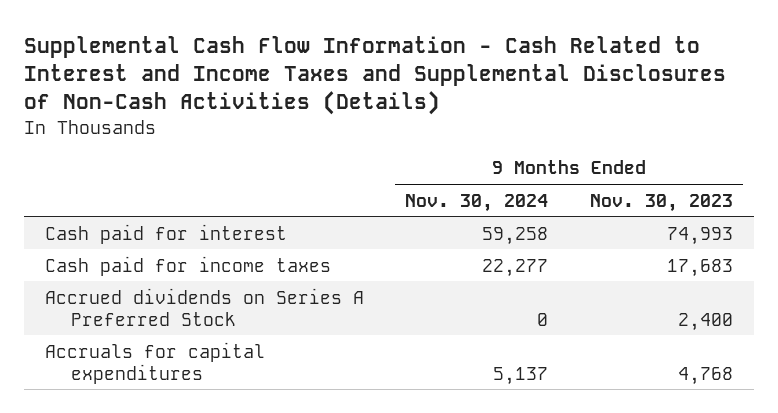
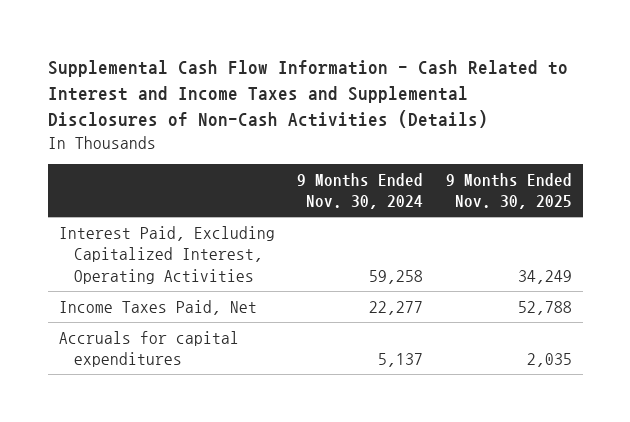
[589,193,733,212] Nov. 30, 2023 -> none
none -> [445,172,572,210] 9 Months Ended Nov. 30, 2025
[45,287,365,326] Accrued dividends on Series A Preferred Stock -> none
[45,223,288,244] Cash paid for interest -> [58,225,275,284] Interest Paid, Excluding Capitalized Interest, Operating Activities
[45,255,332,276] Cash paid for income taxes -> [58,299,257,315] Income Taxes Paid, Net

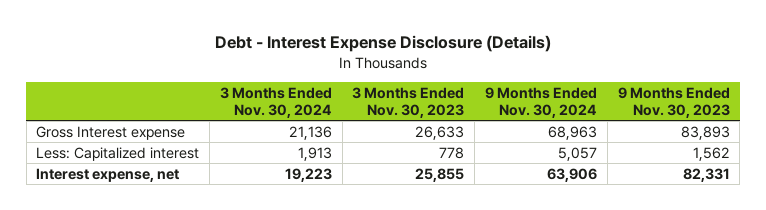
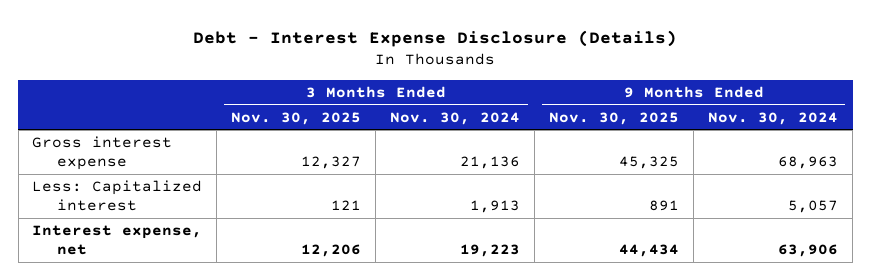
[352,86,465,118] 3 Months Ended Nov. 30, 2023 -> none
[617,86,730,118] 9 Months Ended Nov. 30, 2023 -> none
none -> [231,111,362,125] Nov. 30, 2025
none -> [549,111,680,125] Nov. 30, 2025
[36,125,186,140] Gross Interest expense -> [32,136,173,171] Gross interest expense

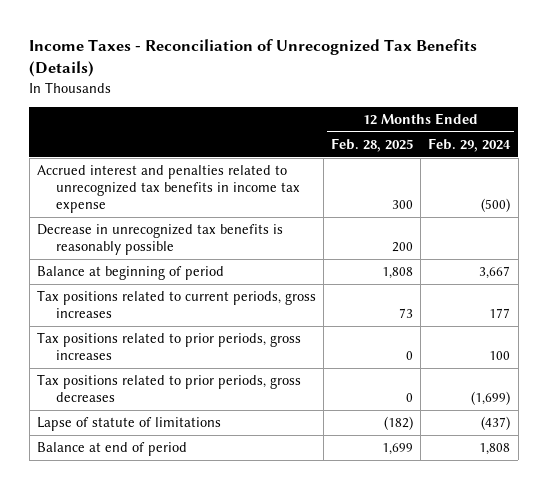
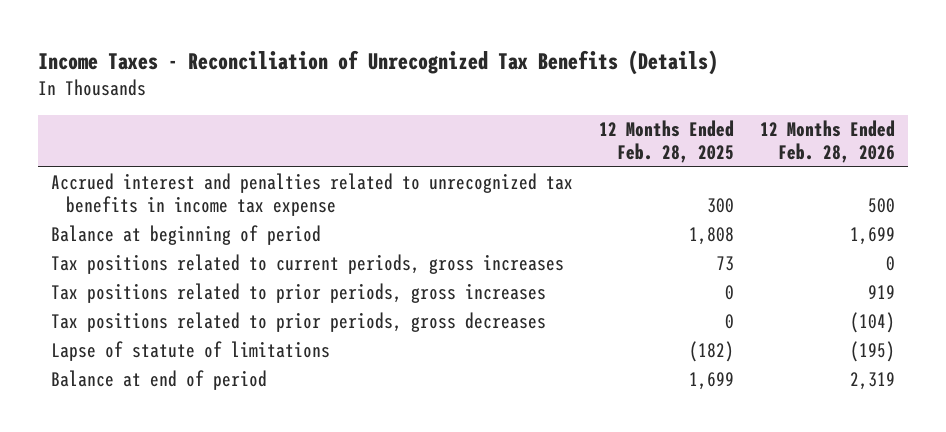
[428,137,512,152] Feb. 29, 2024 -> none
none -> [760,120,896,164] 12 Months Ended Feb. 28, 2026
[36,224,283,256] Decrease in unrecognized tax benefits is reasonably possible -> none

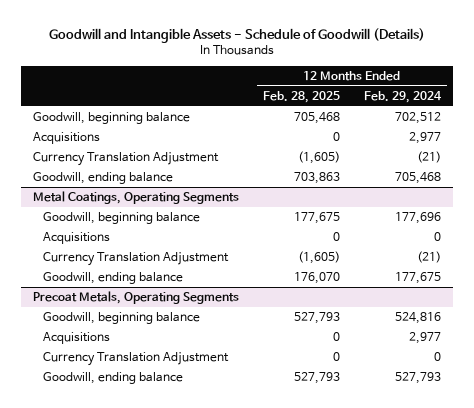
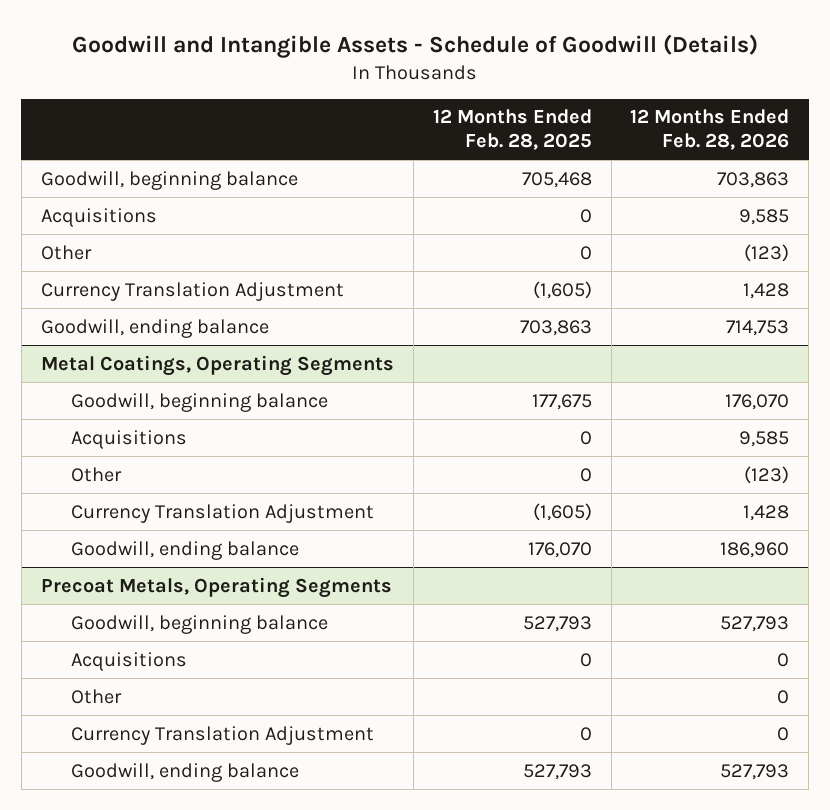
[363,90,442,103] Feb. 29, 2024 -> none
none -> [630,109,790,151] 12 Months Ended Feb. 28, 2026
none -> [40,244,92,260] Other
none -> [71,466,123,482] Other
none -> [71,688,123,704] Other

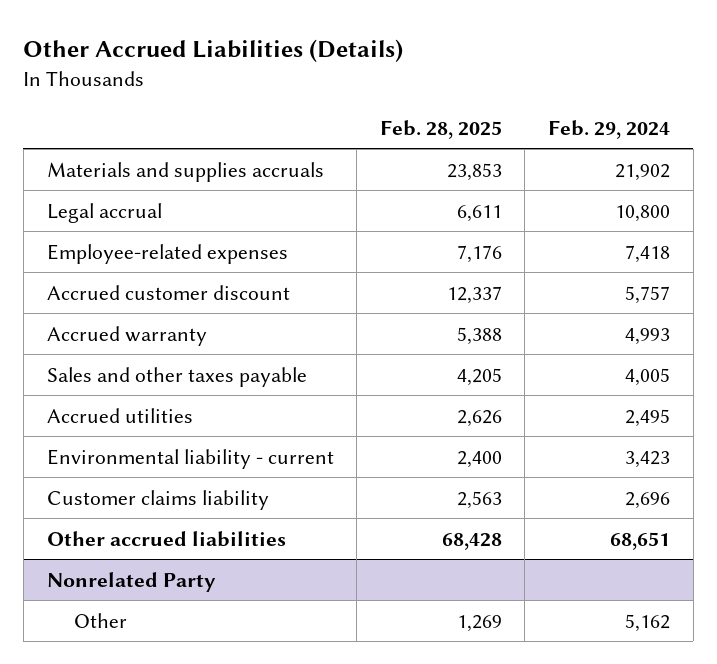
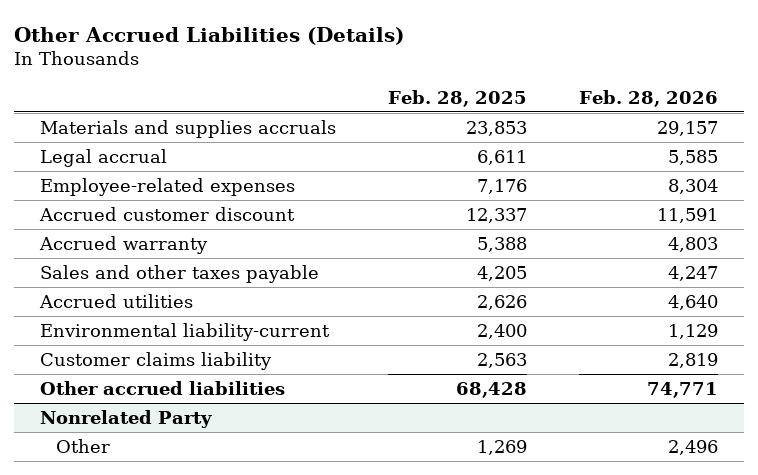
[547,119,670,139] Feb. 29, 2024 -> none
none -> [578,89,718,107] Feb. 28, 2026
[46,448,334,469] Environmental liability - current -> [40,322,331,341] Environmental liability-current

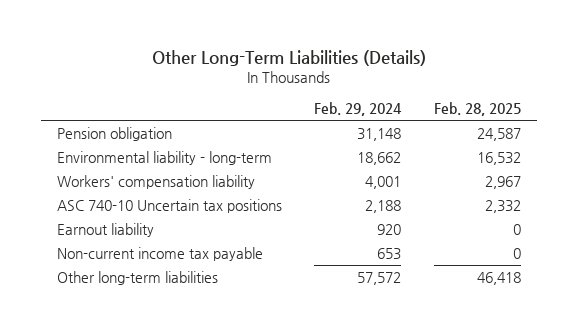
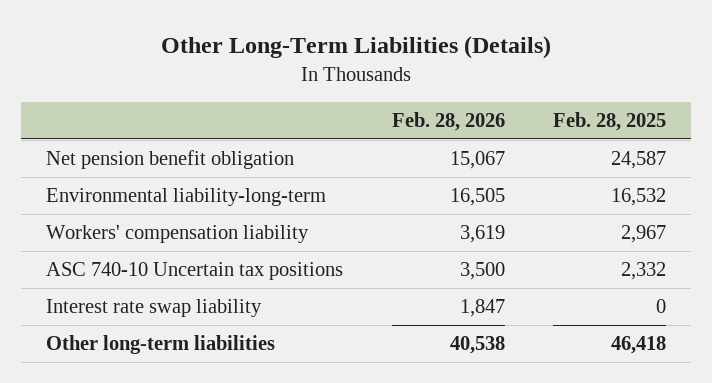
[314,102,403,117] Feb. 29, 2024 -> none
none -> [391,112,505,132] Feb. 28, 2026
[56,127,172,142] Pension obligation -> [45,150,294,170] Net pension benefit obligation
[56,151,272,166] Environmental liability - long-term -> [45,188,326,207] Environmental liability-long-term
[56,223,154,238] Earnout liability -> none
[56,247,263,262] Non-current income tax payable -> none
none -> [45,299,262,318] Interest rate swap liability

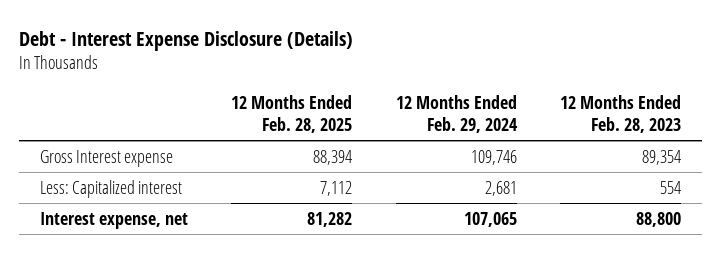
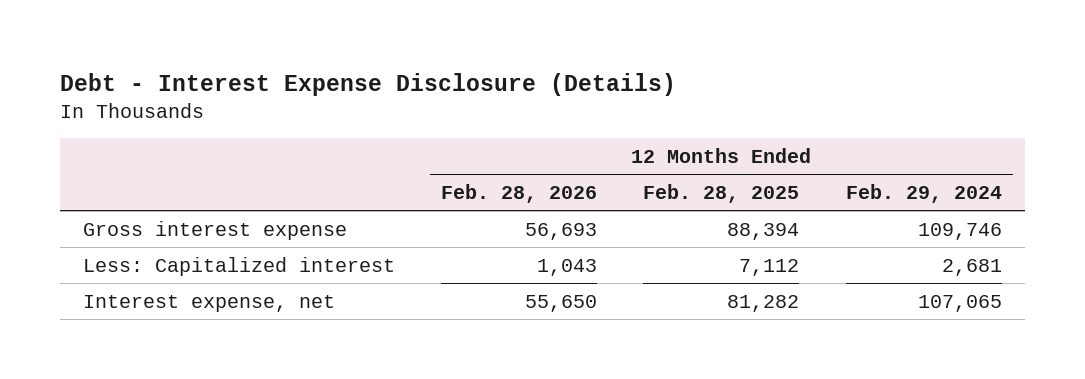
[559,94,681,133] 12 Months Ended Feb. 28, 2023 -> none
none -> [441,183,598,203] Feb. 28, 2026
[40,149,174,167] Gross Interest expense -> [83,220,348,240] Gross interest expense

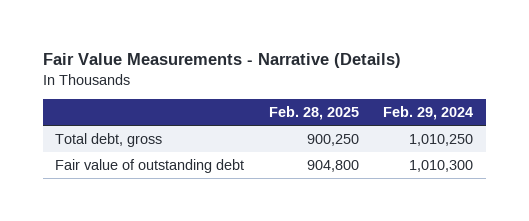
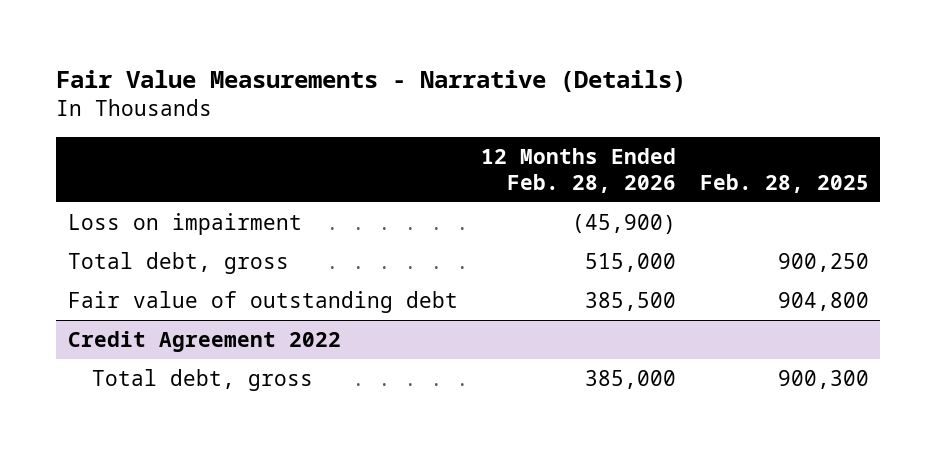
[383,106,474,121] Feb. 29, 2024 -> none
none -> [481,148,677,193] 12 Months Ended Feb. 28, 2026
none -> [67,213,302,236] Loss on impairment
none -> [67,331,341,353] Credit Agreement 2022
none -> [91,369,313,392] Total debt, gross

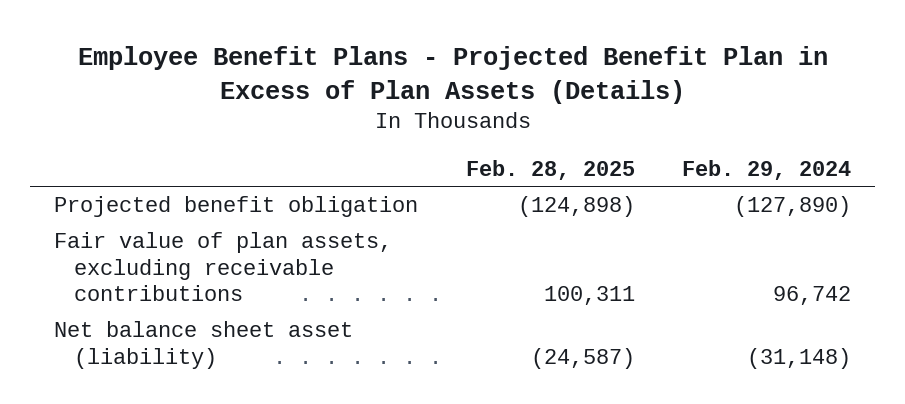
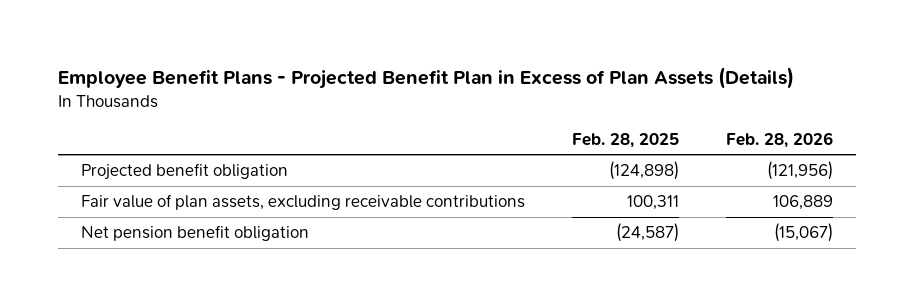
[682,159,852,180] Feb. 29, 2024 -> none
none -> [725,131,833,148] Feb. 28, 2026
[54,321,354,369] Net balance sheet asset (liability) -> [81,225,310,242] Net pension benefit obligation

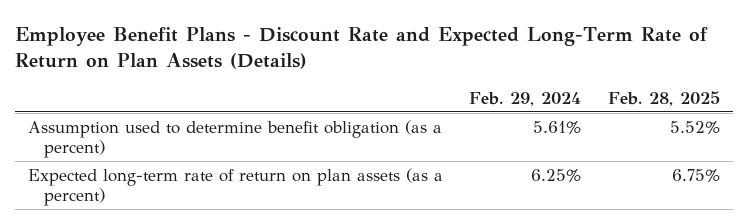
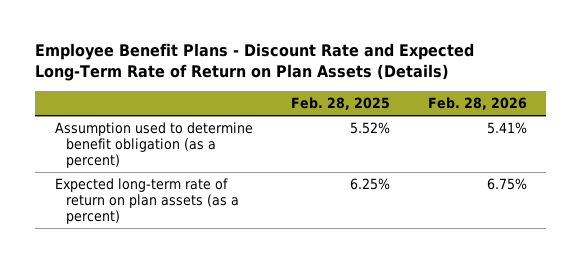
[469,91,582,106] Feb. 29, 2024 -> none
none -> [428,97,528,111] Feb. 28, 2026
[671,168,720,182] 6.75% -> [349,178,390,191] 6.25%

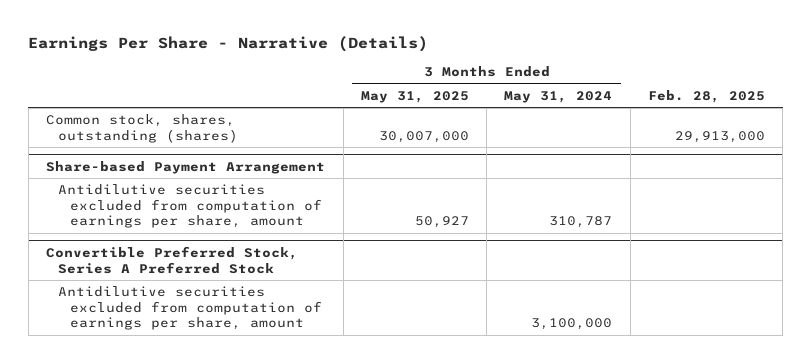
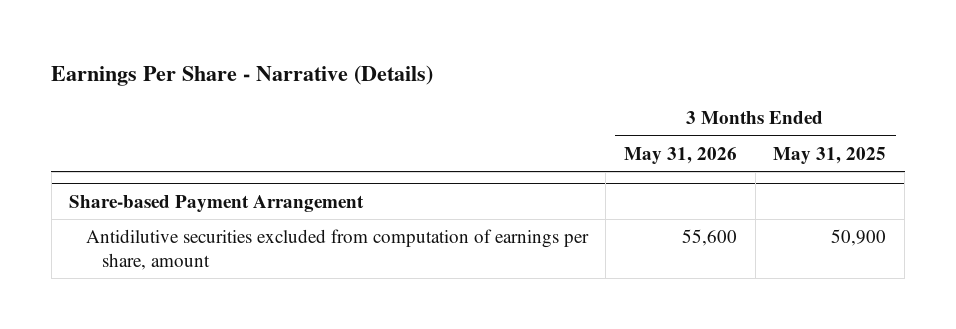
[504,90,613,103] May 31, 2024 -> none
[647,89,765,103] Feb. 28, 2025 -> none
none -> [624,146,738,164] May 31, 2026
[46,114,239,143] Common stock, shares, outstanding (shares) -> none
[46,245,299,274] Convertible Preferred Stock, Series A Preferred Stock -> none
[58,286,323,331] Antidilutive securities excluded from computation of earnings per share, amount -> none
[414,216,469,229] 50,927 -> [831,229,887,247] 50,900

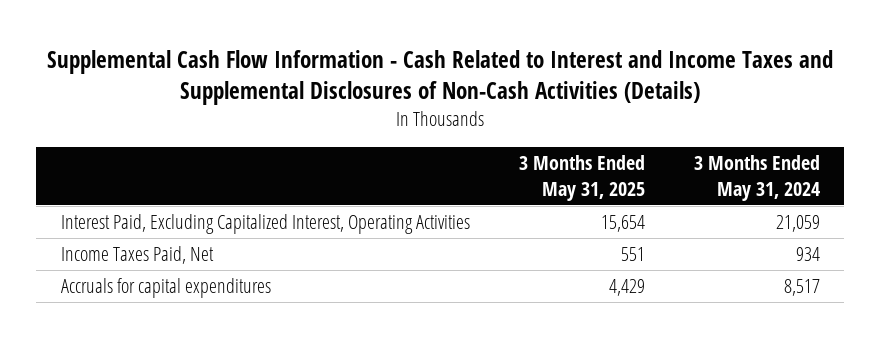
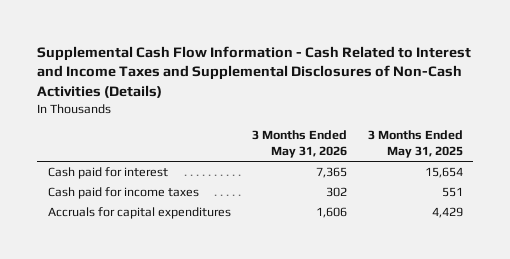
[693,154,820,201] 3 Months Ended May 31, 2024 -> none
none -> [251,130,347,159] 3 Months Ended May 31, 2026
[60,214,470,235] Interest Paid, Excluding Capitalized Interest, Operating Activities -> [47,167,168,180] Cash paid for interest
[60,246,214,265] Income Taxes Paid, Net -> [47,187,199,200] Cash paid for income taxes

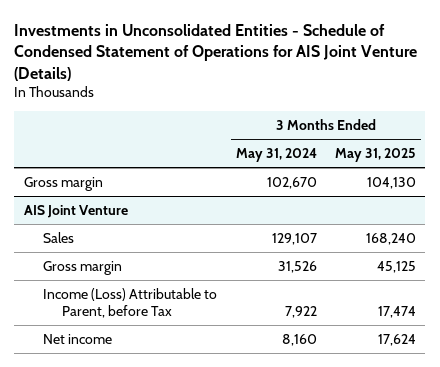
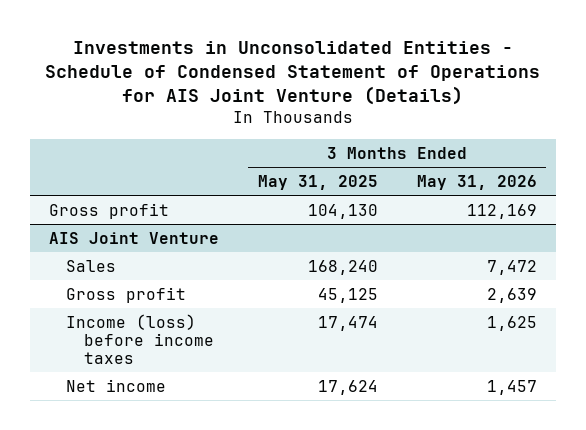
[235,148,317,163] May 31, 2024 -> none
none -> [416,174,537,190] May 31, 2026
[23,176,103,191] Gross margin -> [49,202,170,219] Gross profit
[43,260,123,275] Gross margin -> [66,286,187,303] Gross profit
[43,287,218,318] Income (Loss) Attributable to Parent, before Tax -> [66,313,214,365] Income (loss) before income taxes

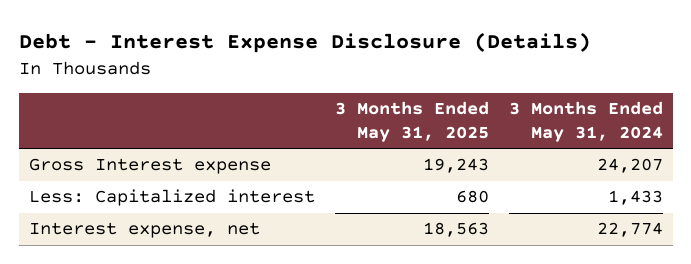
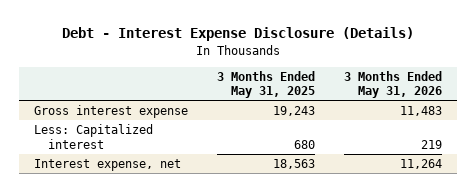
[508,100,663,142] 3 Months Ended May 31, 2024 -> none
none -> [344,70,443,99] 3 Months Ended May 31, 2026
[28,158,271,175] Gross Interest expense -> [33,104,188,118] Gross interest expense

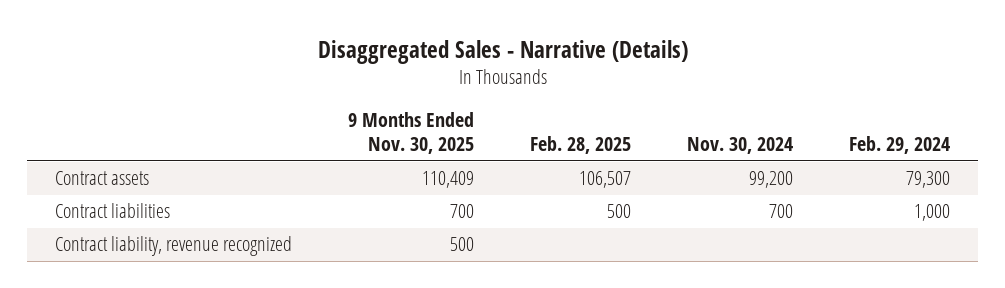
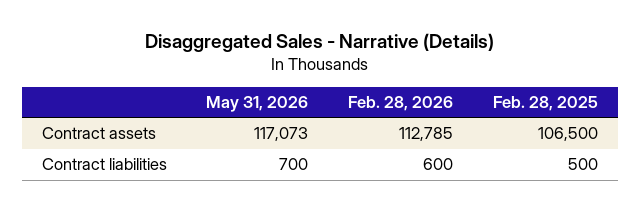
[348,111,475,155] 9 Months Ended Nov. 30, 2025 -> none
[686,137,793,155] Nov. 30, 2024 -> none
[848,136,950,155] Feb. 29, 2024 -> none
none -> [206,96,309,113] May 31, 2026
none -> [348,96,454,112] Feb. 28, 2026
[579,171,632,189] 106,507 -> [537,127,598,142] 106,500
[55,236,293,257] Contract liability, revenue recognized -> none

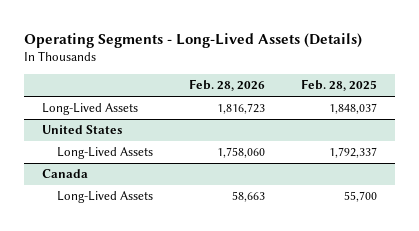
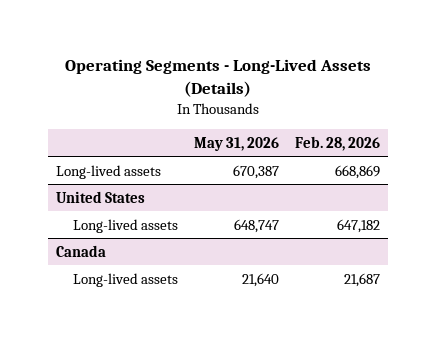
[301,79,378,92] Feb. 28, 2025 -> none
none -> [193,136,279,151] May 31, 2026
[41,103,138,116] Long-Lived Assets -> [56,164,162,179] Long-lived assets
[217,103,266,115] 1,816,723 -> [335,164,381,179] 668,869
[57,147,154,160] Long-Lived Assets -> [72,218,178,233] Long-lived assets
[217,147,266,159] 1,758,060 -> [337,218,381,233] 647,182
[57,191,154,204] Long-Lived Assets -> [72,272,178,287] Long-lived assets
[232,191,266,203] 58,663 -> [344,272,381,287] 21,687

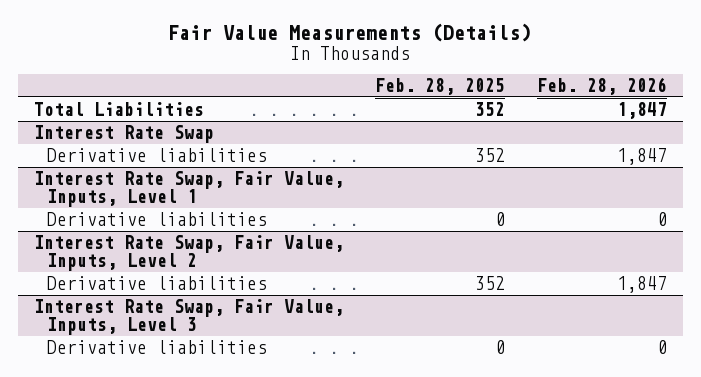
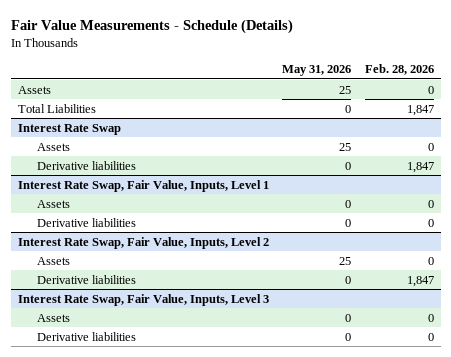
[168,23,532,43] Fair Value Measurements (Details) -> [10,19,293,35] Fair Value Measurements - Schedule (Details)
[375,77,506,95] Feb. 28, 2025 -> none
none -> [282,65,352,77] May 31, 2026
none -> [17,85,51,94] Assets
none -> [36,142,70,151] Assets
none -> [36,199,70,208] Assets
none -> [36,256,70,265] Assets
none -> [36,313,70,322] Assets

